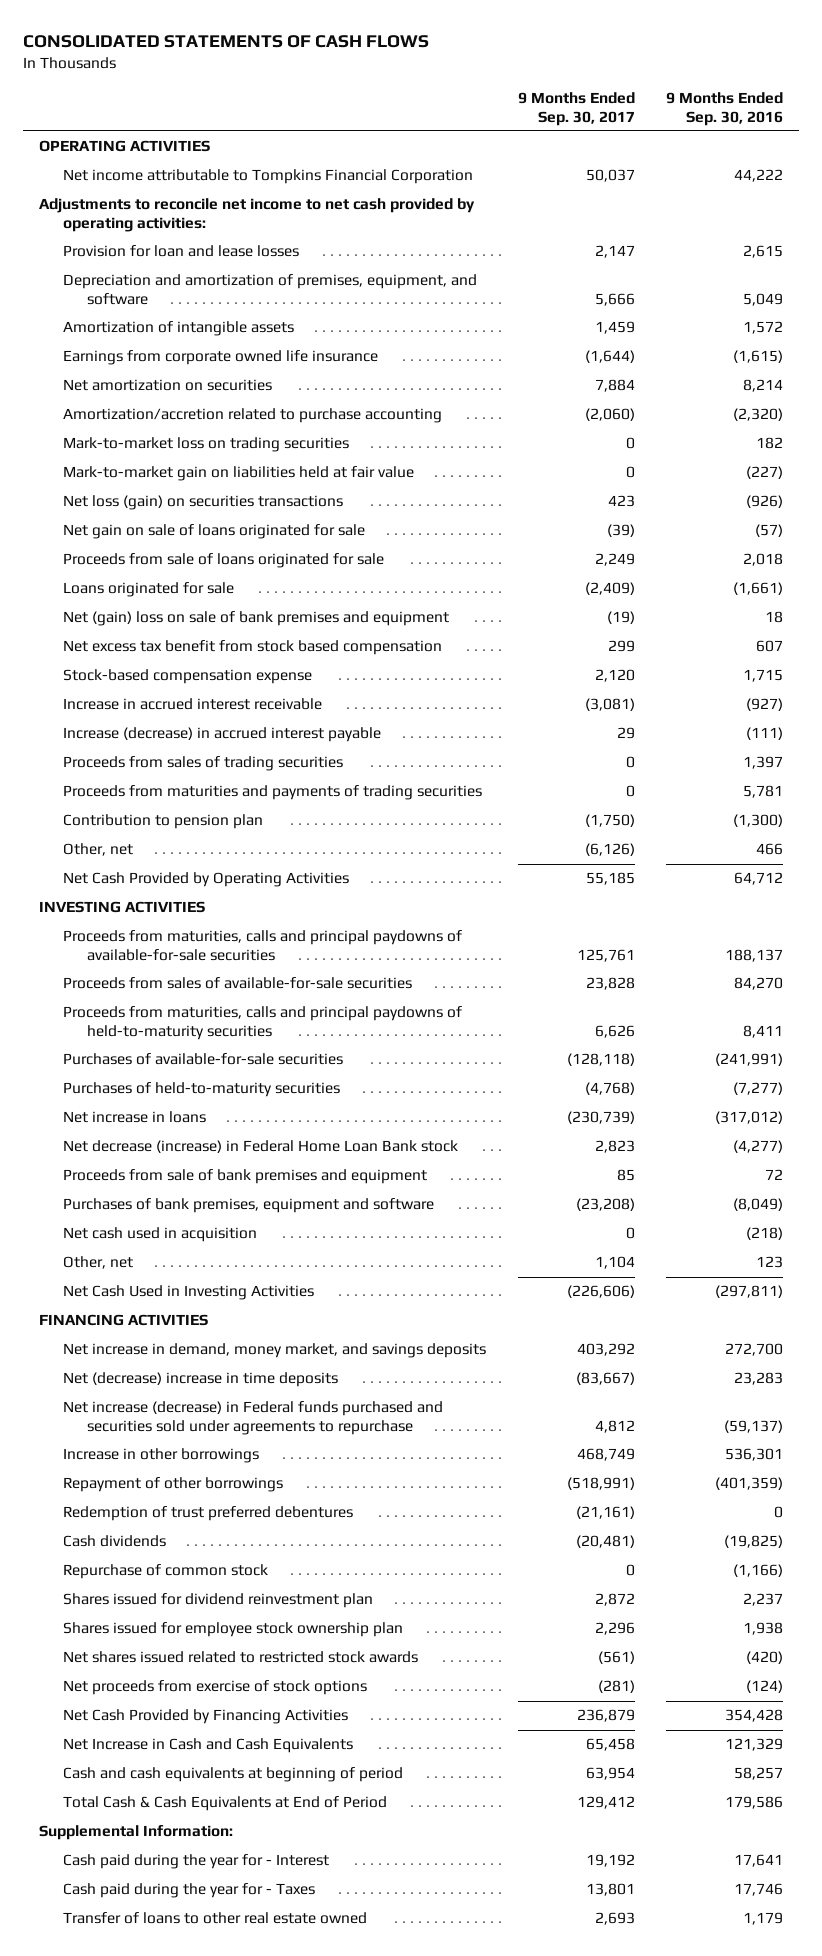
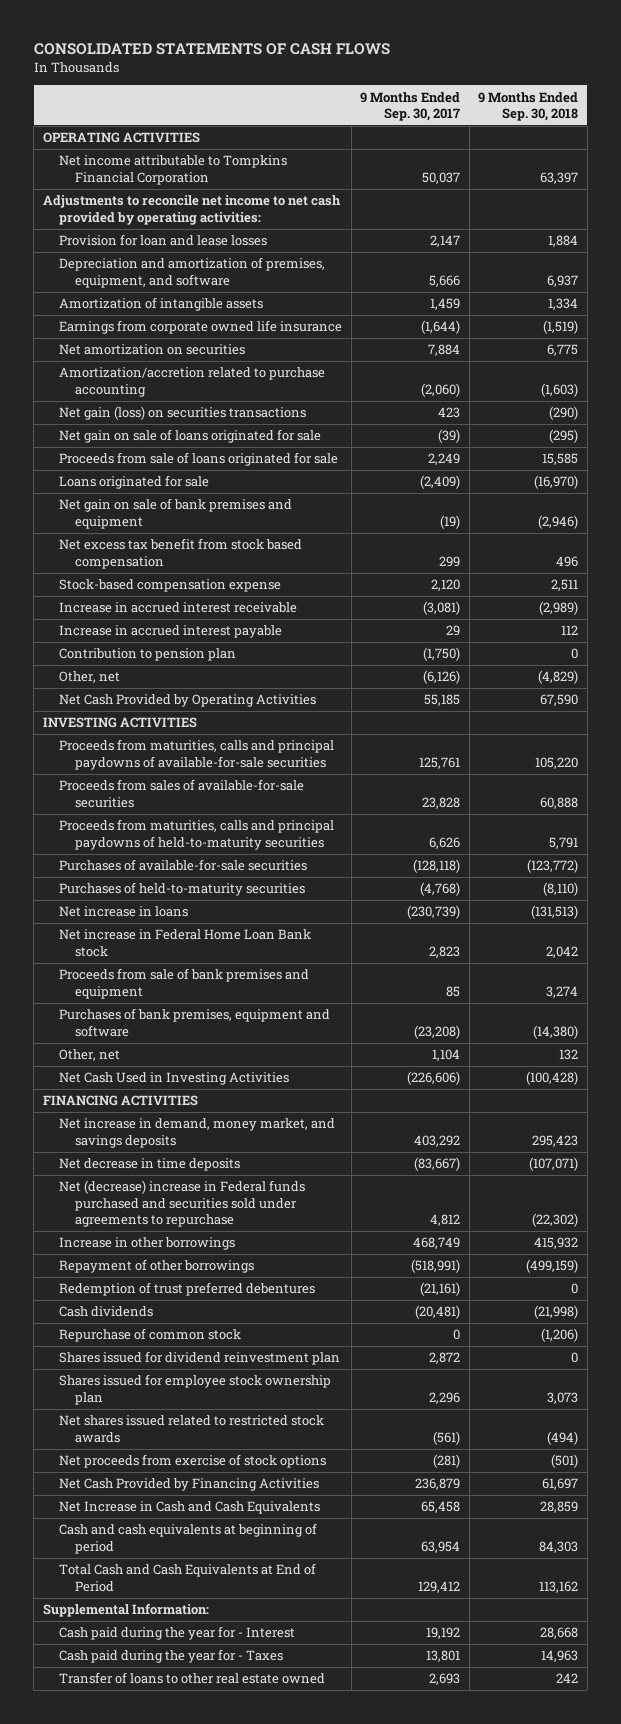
[666,91,784,126] 9 Months Ended Sep. 30, 2016 -> none
none -> [478,91,579,121] 9 Months Ended Sep. 30, 2018
[62,437,349,453] Mark-to-market loss on trading securities -> none
[62,466,414,482] Mark-to-market gain on liabilities held at fair value -> none
[62,495,343,511] Net loss (gain) on securities transactions -> [59,406,307,421] Net gain (loss) on securities transactions
[62,611,449,627] Net (gain) loss on sale of bank premises and equipment -> [59,498,293,529] Net gain on sale of bank premises and equipment
[62,756,343,772] Proceeds from sales of trading securities -> none
[62,785,482,801] Proceeds from maturities and payments of trading securities -> none
[62,727,381,743] Increase (decrease) in accrued interest payable -> [59,625,283,639] Increase in accrued interest payable
[62,1140,458,1154] Net decrease (increase) in Federal Home Loan Bank stock -> [59,929,312,957] Net increase in Federal Home Loan Bank stock
[62,1227,257,1243] Net cash used in acquisition -> none
[62,1372,338,1388] Net (decrease) increase in time deposits -> [59,1158,241,1172] Net decrease in time deposits
[62,1401,443,1436] Net increase (decrease) in Federal funds purchased and securities sold under agreements to repurchase -> [59,1180,306,1228] Net (decrease) increase in Federal funds purchased and securities sold under agreements to repurchase
[62,1796,387,1812] Total Cash & Cash Equivalents at End of Period -> [59,1563,317,1592] Total Cash and Cash Equivalents at End of Period

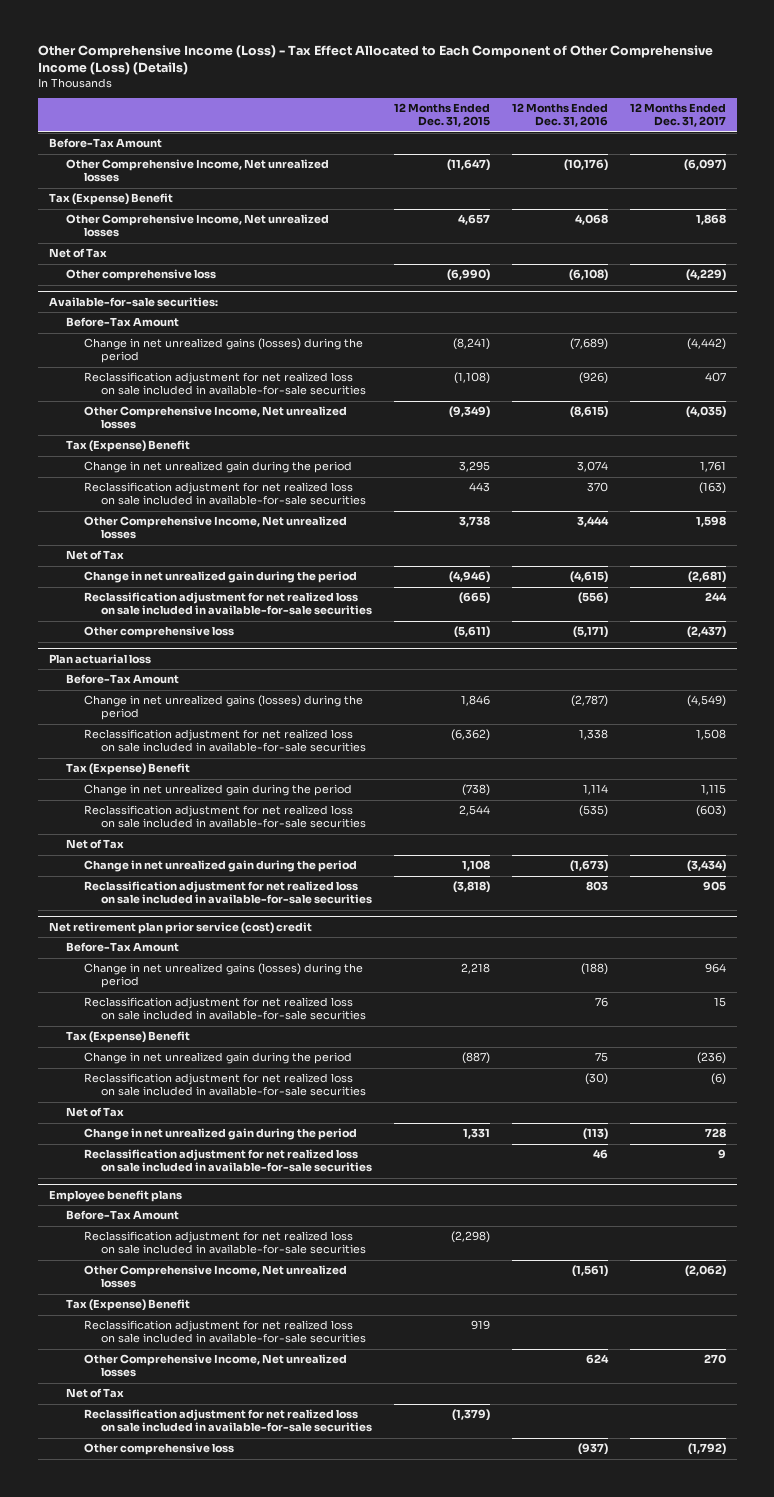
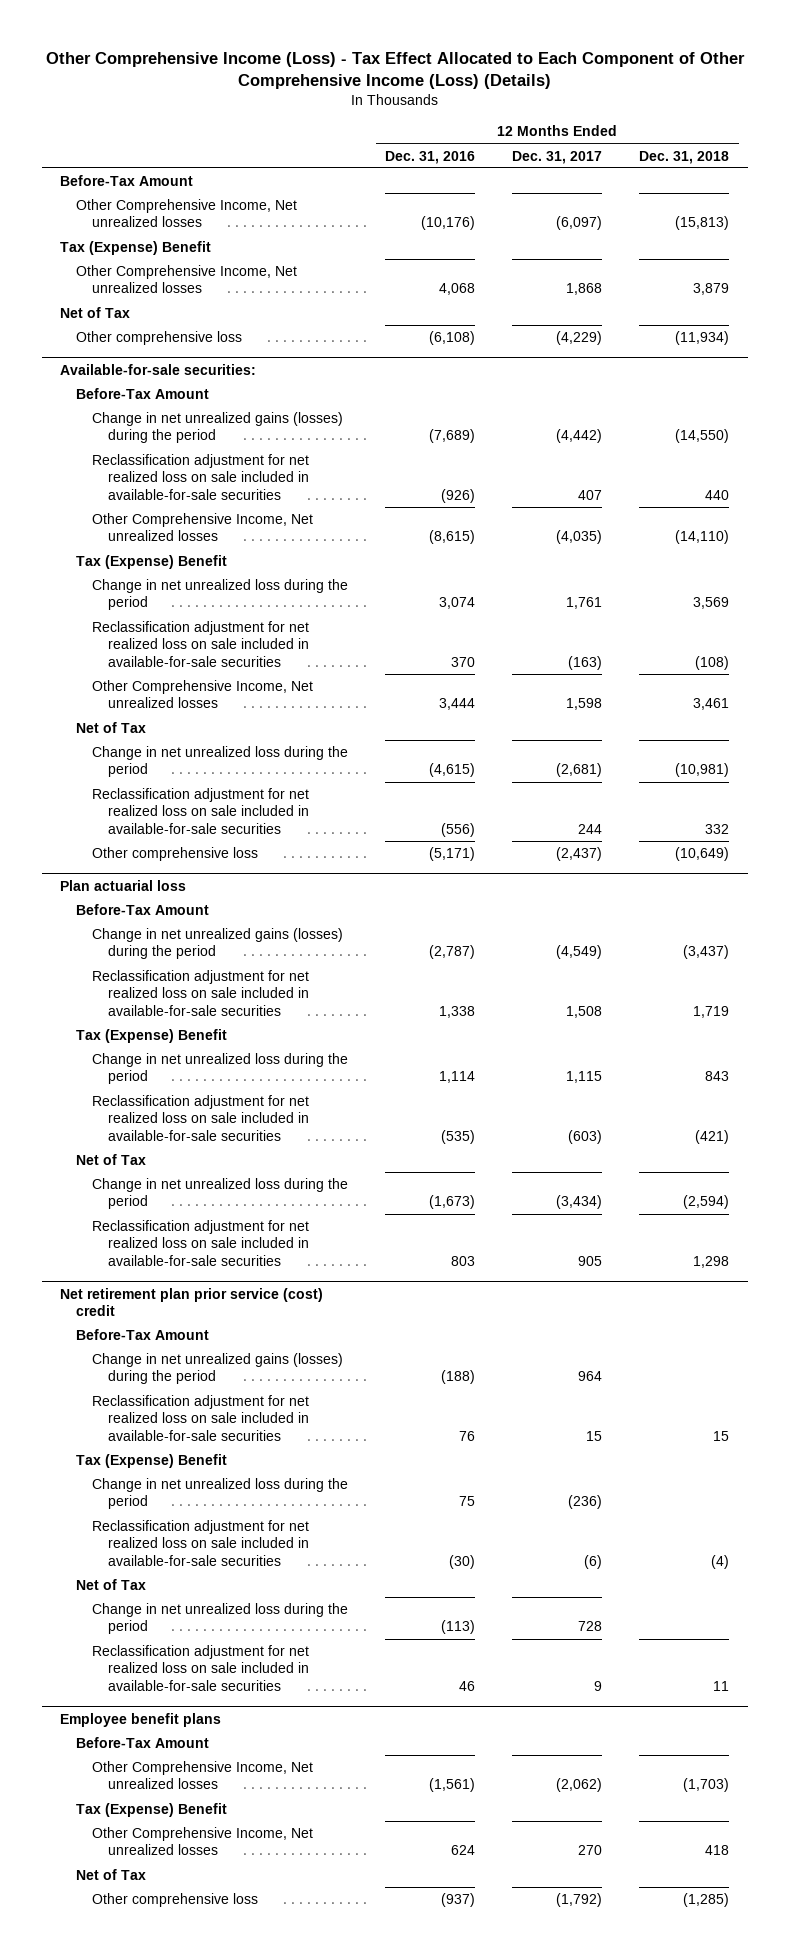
[394,103,491,128] 12 Months Ended Dec. 31, 2015 -> none
none -> [639,150,730,164] Dec. 31, 2018
[83,461,352,474] Change in net unrealized gain during the period -> [91,579,348,611] Change in net unrealized loss during the period
[83,571,357,584] Change in net unrealized gain during the period -> [91,746,348,778] Change in net unrealized loss during the period
[83,784,352,797] Change in net unrealized gain during the period -> [91,1053,348,1085] Change in net unrealized loss during the period
[83,860,357,873] Change in net unrealized gain during the period -> [91,1178,348,1210] Change in net unrealized loss during the period
[83,1052,352,1065] Change in net unrealized gain during the period -> [91,1478,348,1510] Change in net unrealized loss during the period
[83,1128,357,1141] Change in net unrealized gain during the period -> [91,1603,348,1635] Change in net unrealized loss during the period
[83,1231,367,1255] Reclassification adjustment for net realized loss on sale included in available-for-sale securities -> none
[83,1320,367,1344] Reclassification adjustment for net realized loss on sale included in available-for-sale securities -> none
[83,1409,373,1433] Reclassification adjustment for net realized loss on sale included in available-for-sale securities -> none

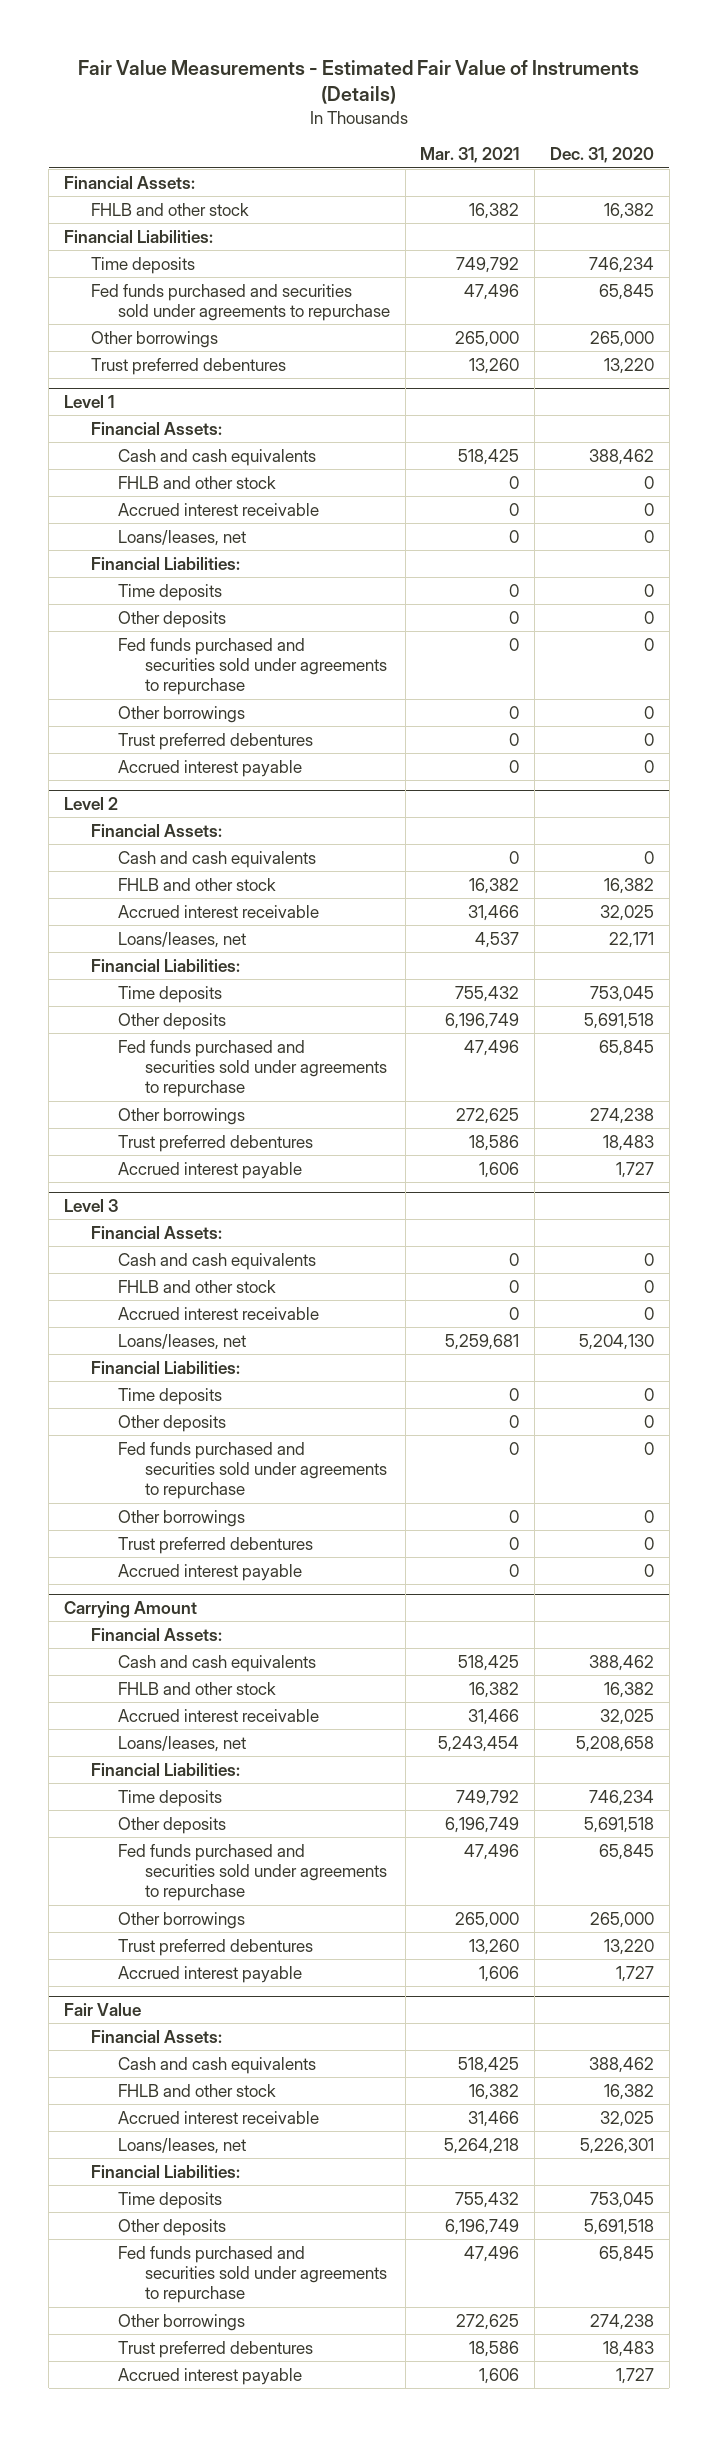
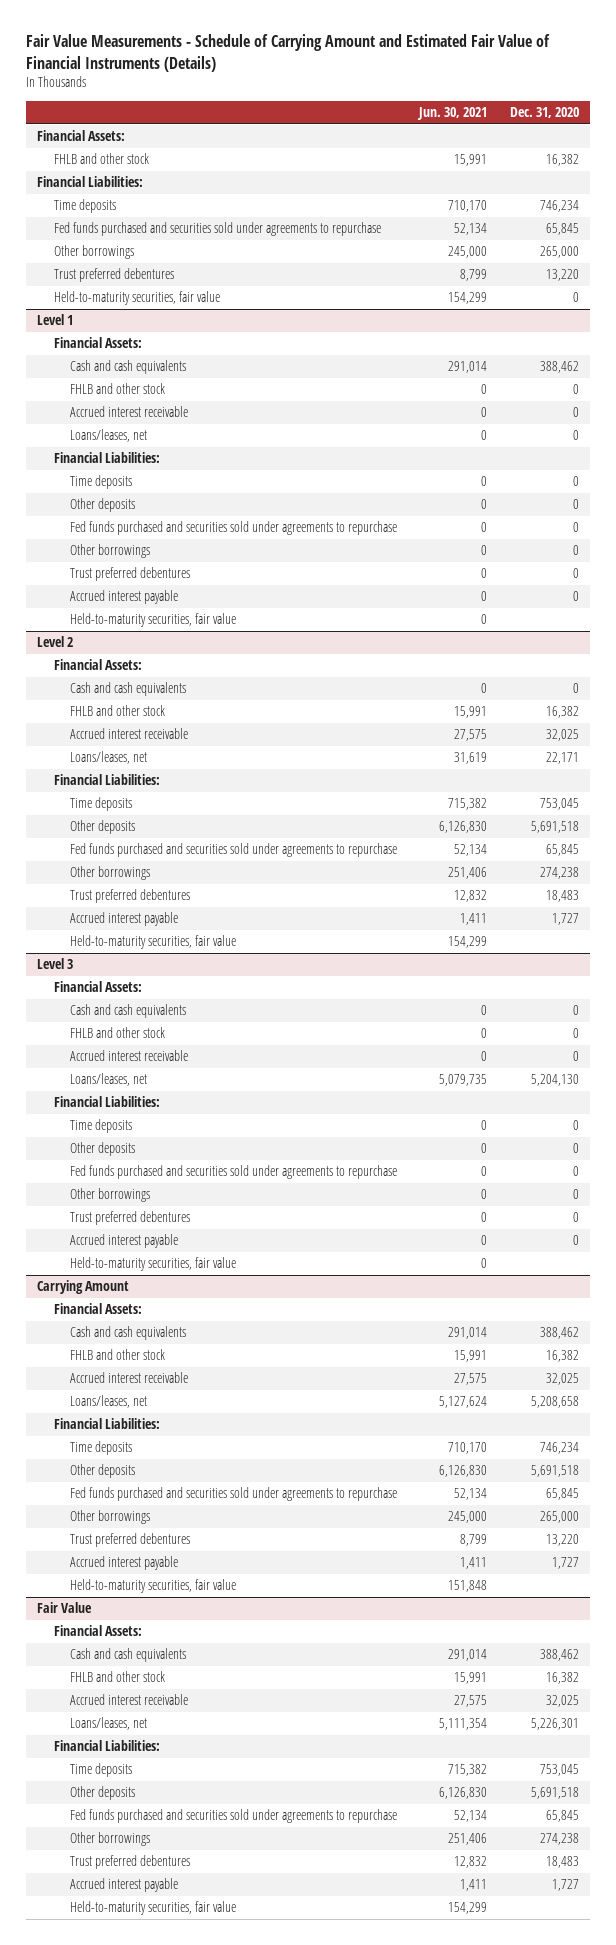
[77,59,639,105] Fair Value Measurements - Estimated Fair Value of Instruments (Details) -> [25,34,550,72] Fair Value Measurements - Schedule of Carrying Amount and Estimated Fair Value of Financial Instruments (Details)
[420,147,520,164] Mar. 31, 2021 -> none
none -> [417,107,488,121] Jun. 30, 2021
none -> [53,291,220,306] Held-to-maturity securities, fair value
none -> [69,613,236,628] Held-to-maturity securities, fair value
none -> [69,935,236,950] Held-to-maturity securities, fair value
none -> [69,1257,236,1272] Held-to-maturity securities, fair value
none -> [69,1579,236,1594] Held-to-maturity securities, fair value
none -> [69,1901,236,1916] Held-to-maturity securities, fair value

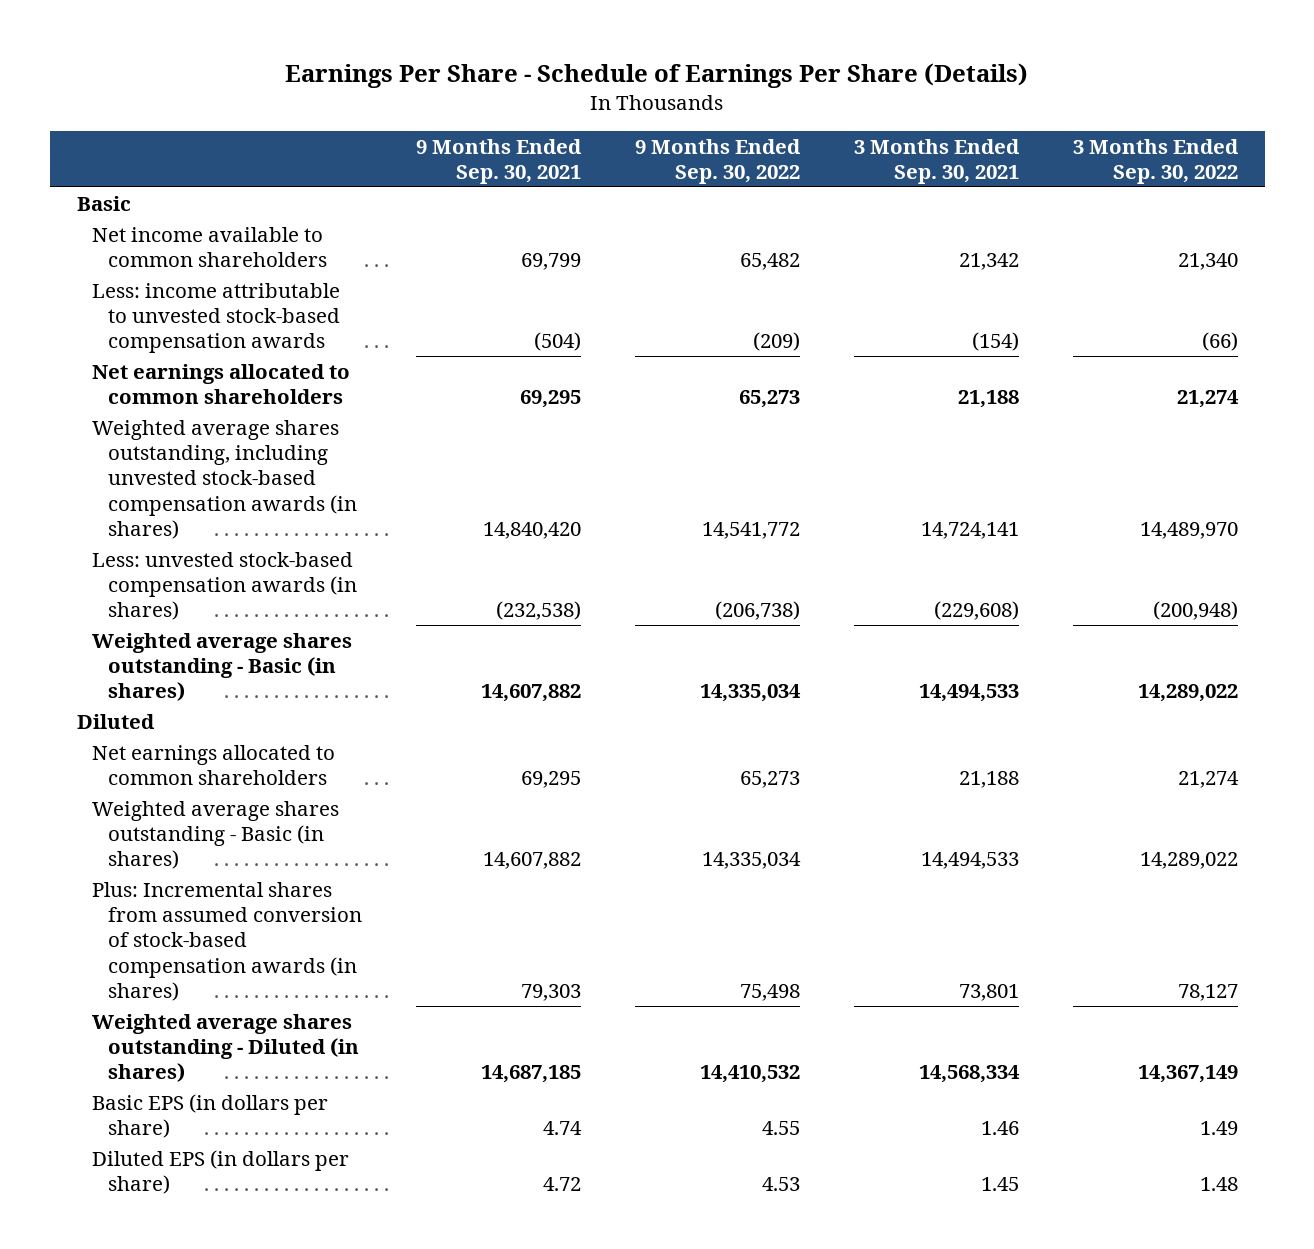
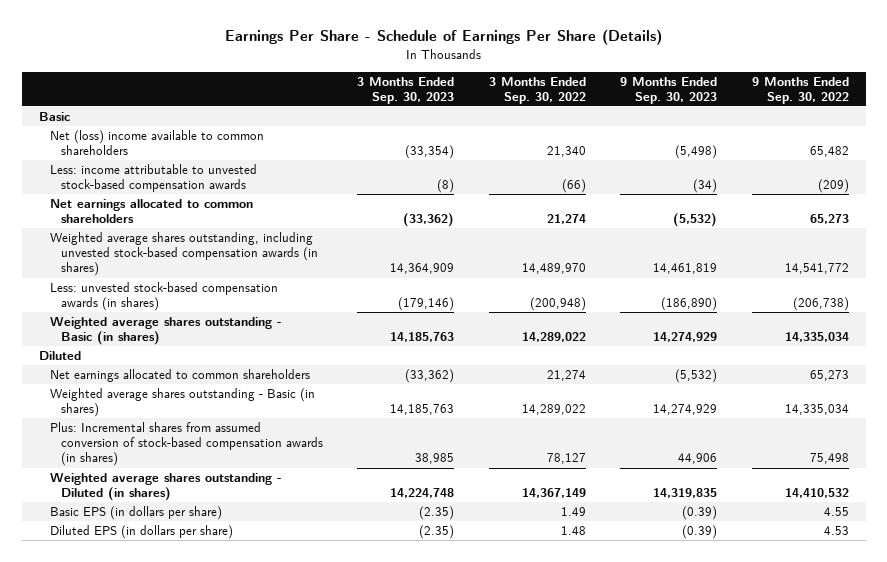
[415,138,582,184] 9 Months Ended Sep. 30, 2021 -> none
[853,138,1020,184] 3 Months Ended Sep. 30, 2021 -> none
none -> [357,76,455,104] 3 Months Ended Sep. 30, 2023
none -> [620,76,718,104] 9 Months Ended Sep. 30, 2023
[92,226,327,268] Net income available to common shareholders -> [49,130,264,156] Net (loss) income available to common shareholders

